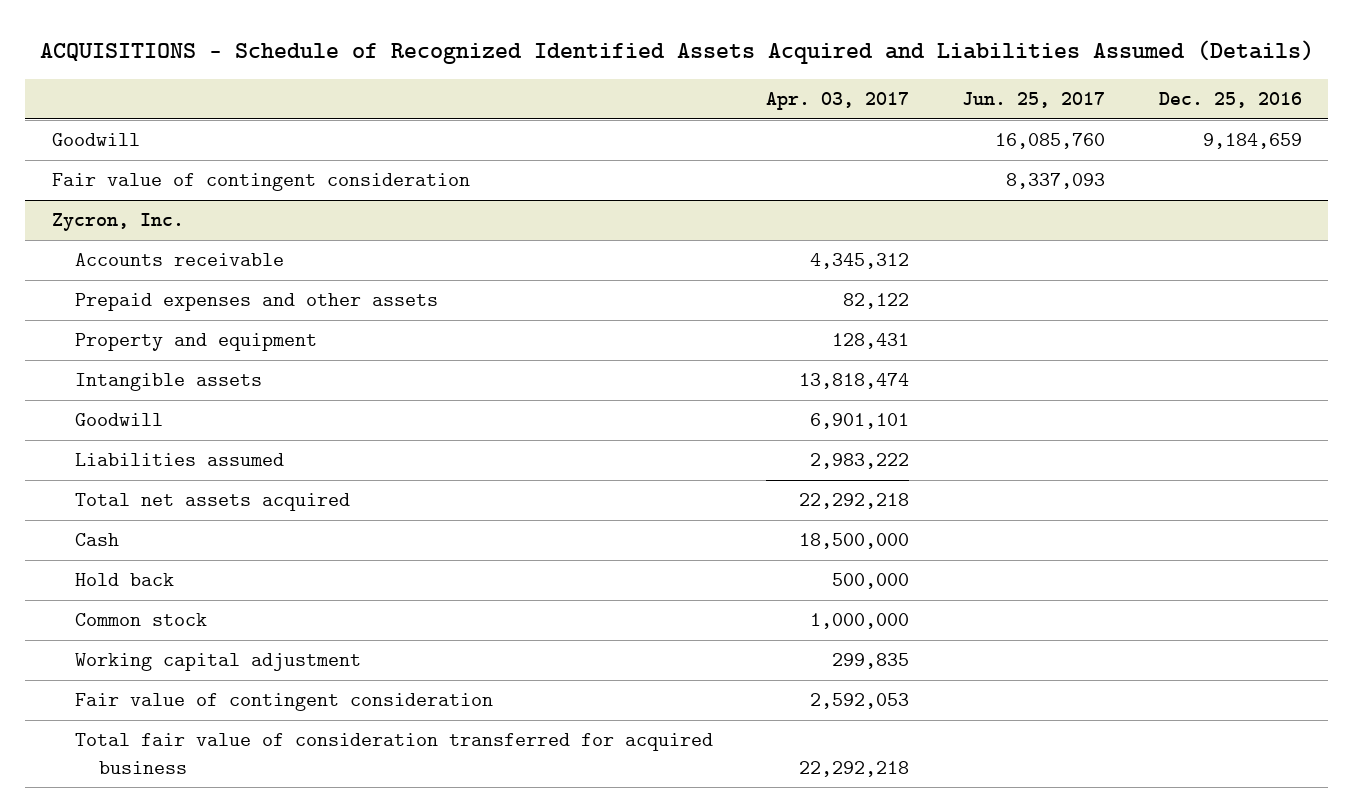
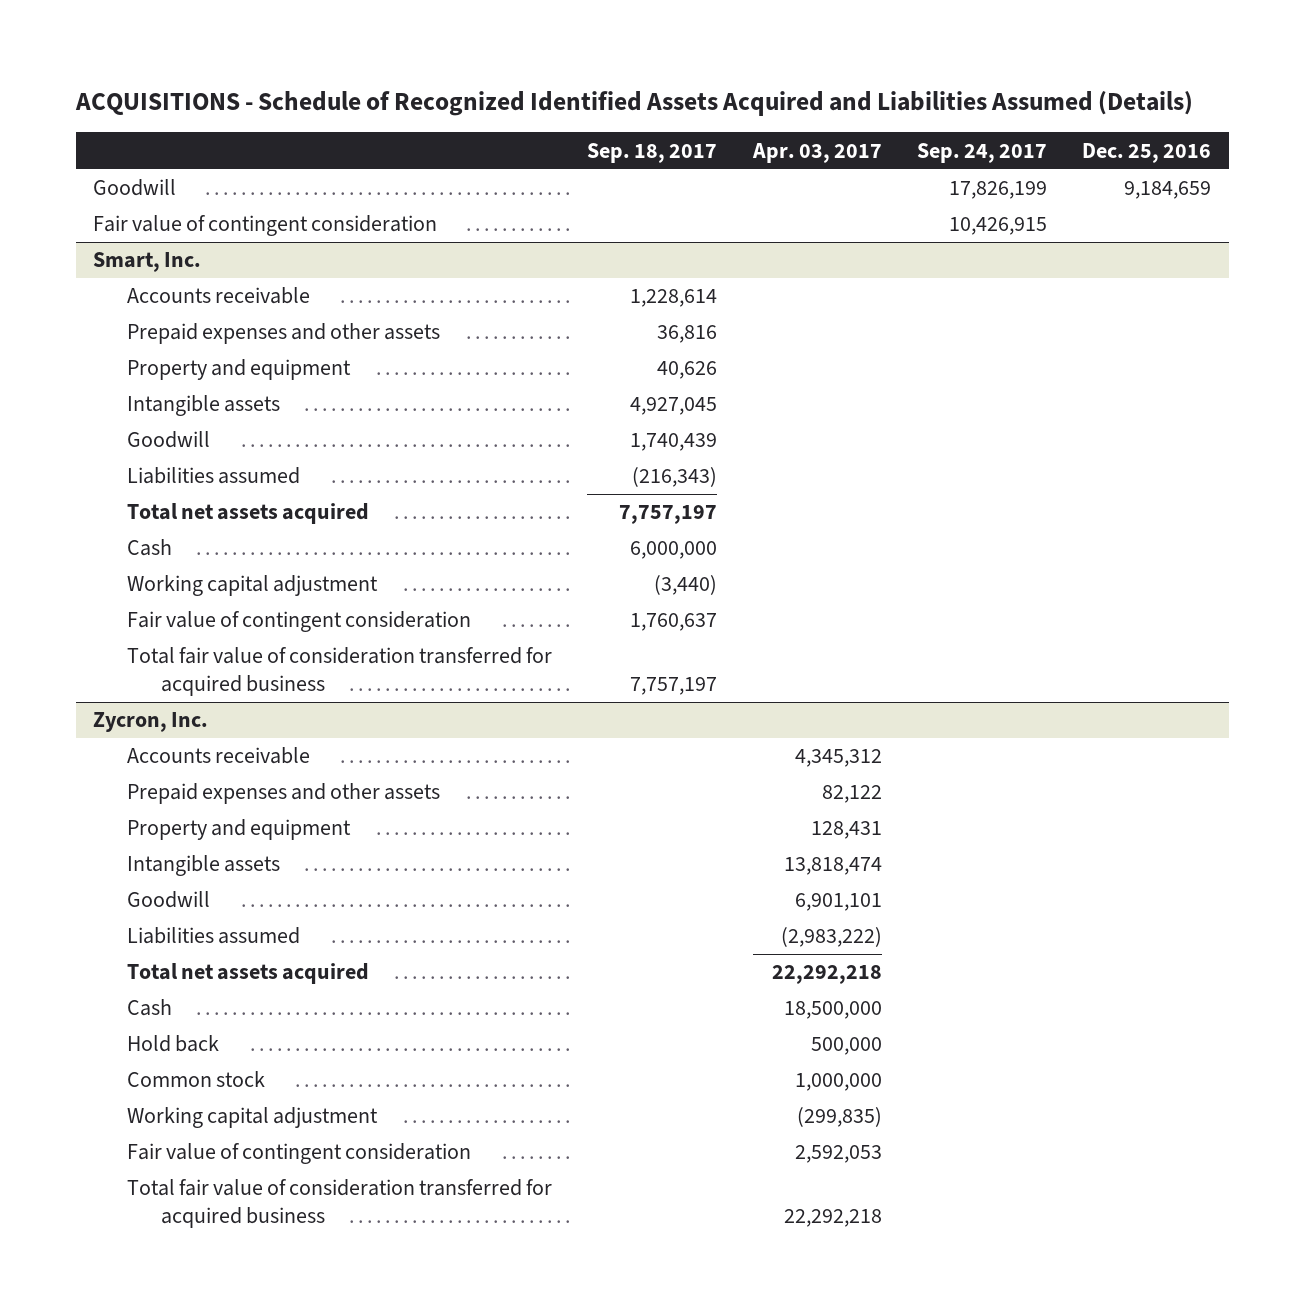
[962,92,1106,109] Jun. 25, 2017 -> none
none -> [587,142,718,163] Sep. 18, 2017
none -> [916,142,1047,163] Sep. 24, 2017
none -> [93,252,202,273] Smart, Inc.
none -> [127,287,311,305] Accounts receivable
none -> [127,323,441,345] Prepaid expenses and other assets
none -> [127,359,352,381] Property and equipment
none -> [127,395,281,417] Intangible assets
none -> [127,431,211,449] Goodwill
none -> [127,467,301,485] Liabilities assumed
none -> [127,503,370,525] Total net assets acquired
none -> [127,539,173,557] Cash
none -> [127,575,379,597] Working capital adjustment
none -> [127,611,472,633] Fair value of contingent consideration
none -> [127,647,553,697] Total fair value of consideration transferred for acquired business
[810,453,910,470] 2,983,222 -> [780,927,882,948] (2,983,222)
[832,653,910,670] 299,835 -> [796,1107,882,1128] (299,835)

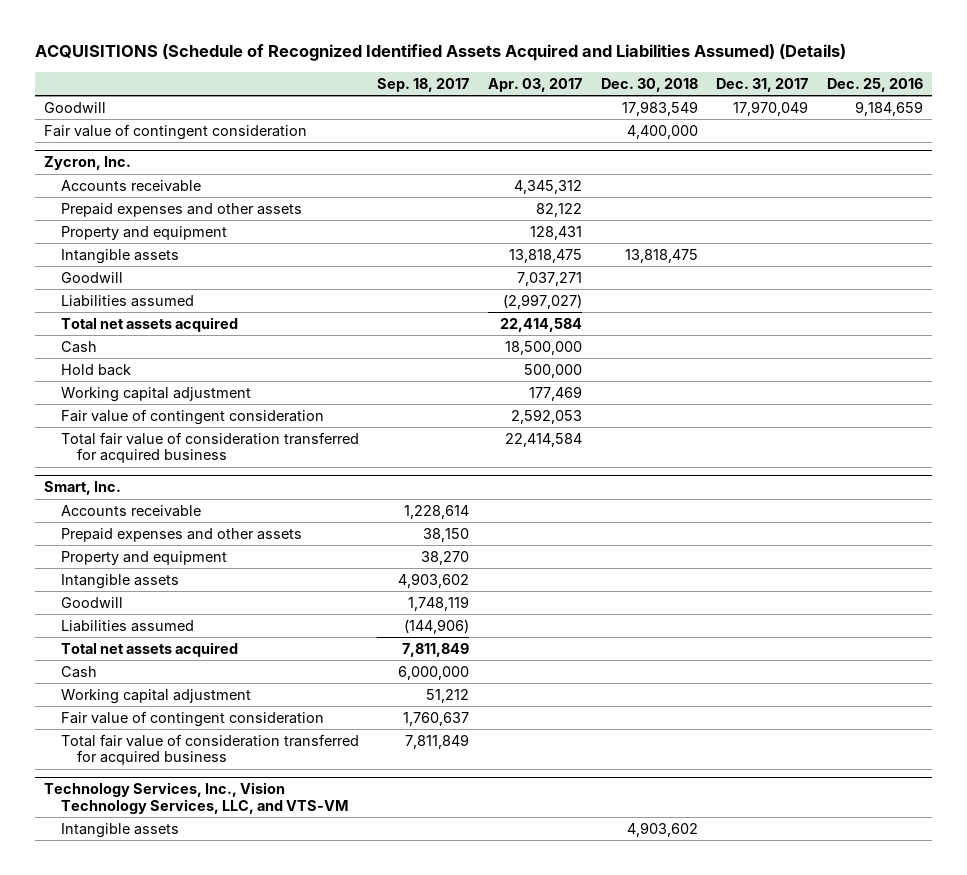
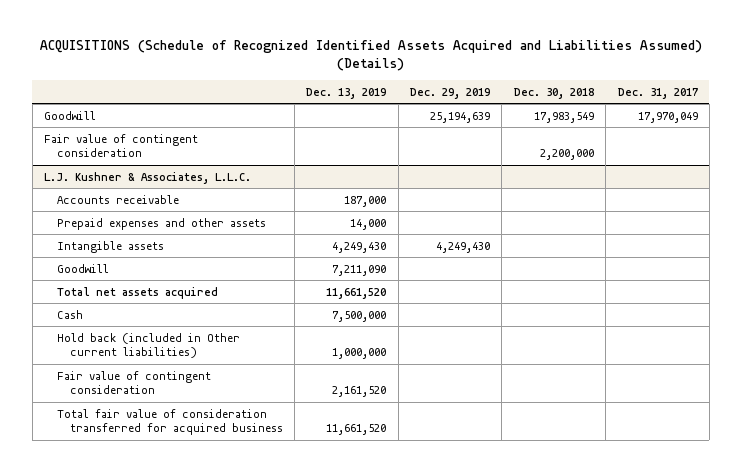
[377,77,470,92] Sep. 18, 2017 -> none
[487,77,582,92] Apr. 03, 2017 -> none
[826,77,923,92] Dec. 25, 2016 -> none
none -> [306,87,387,99] Dec. 13, 2019
none -> [410,87,491,99] Dec. 29, 2019
[44,156,132,171] Zycron, Inc. -> none
[60,179,201,192] Accounts receivable -> none
[60,202,302,217] Prepaid expenses and other assets -> none
[60,225,227,240] Property and equipment -> none
[60,248,179,264] Intangible assets -> none
[60,271,123,283] Goodwill -> none
[60,294,194,307] Liabilities assumed -> none
[60,316,238,332] Total net assets acquired -> none
[60,340,97,353] Cash -> none
[60,363,131,376] Hold back -> none
[60,386,251,402] Working capital adjustment -> none
[60,408,324,425] Fair value of contingent consideration -> none
[60,431,359,464] Total fair value of consideration transferred for acquired business -> none
[44,481,122,496] Smart, Inc. -> none
[60,504,201,517] Accounts receivable -> none
[60,527,302,542] Prepaid expenses and other assets -> none
[60,550,227,565] Property and equipment -> none
[60,573,179,589] Intangible assets -> none
[60,596,123,608] Goodwill -> none
[60,619,194,632] Liabilities assumed -> none
[60,641,238,657] Total net assets acquired -> none
[60,665,97,678] Cash -> none
[60,688,251,704] Working capital adjustment -> none
[60,710,324,727] Fair value of contingent consideration -> none
[60,733,359,766] Total fair value of consideration transferred for acquired business -> none
[44,782,349,814] Technology Services, Inc., Vision Technology Services, LLC, and VTS-VM -> none
[60,822,179,838] Intangible assets -> none
[626,124,698,139] 4,400,000 -> [539,149,594,161] 2,200,000
none -> [43,171,251,184] L.J. Kushner & Associates, L.L.C.
none -> [56,194,179,204] Accounts receivable
none -> [56,217,266,230] Prepaid expenses and other assets
none -> [56,240,164,253] Intangible assets
none -> [56,263,109,273] Goodwill
none -> [56,286,218,299] Total net assets acquired
none -> [56,309,83,319] Cash
none -> [56,332,240,359] Hold back (included in Other current liabilities)
none -> [56,370,211,395] Fair value of contingent consideration
none -> [56,408,283,436] Total fair value of consideration transferred for acquired business

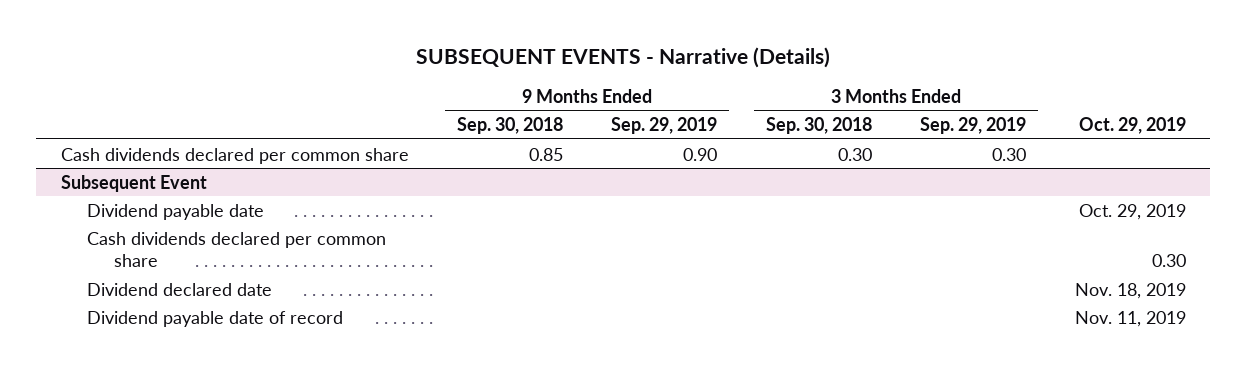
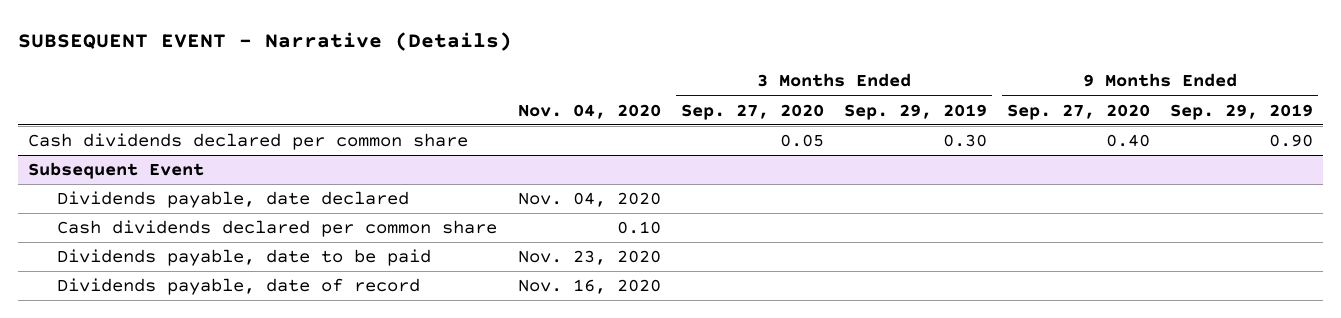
[416,47,831,69] SUBSEQUENT EVENTS - Narrative (Details) -> [18,32,513,52] SUBSEQUENT EVENT - Narrative (Details)
[456,116,563,134] Sep. 30, 2018 -> none
[765,116,872,134] Sep. 30, 2018 -> none
[1078,116,1186,134] Oct. 29, 2019 -> none
none -> [517,103,661,119] Nov. 04, 2020
none -> [680,103,824,120] Sep. 27, 2020
none -> [1006,103,1150,120] Sep. 27, 2020
[87,203,265,220] Dividend payable date -> [57,191,410,209] Dividends payable, date declared
[87,282,273,296] Dividend declared date -> none
none -> [57,249,432,267] Dividends payable, date to be paid
[87,310,344,327] Dividend payable date of record -> [57,278,421,296] Dividends payable, date of record

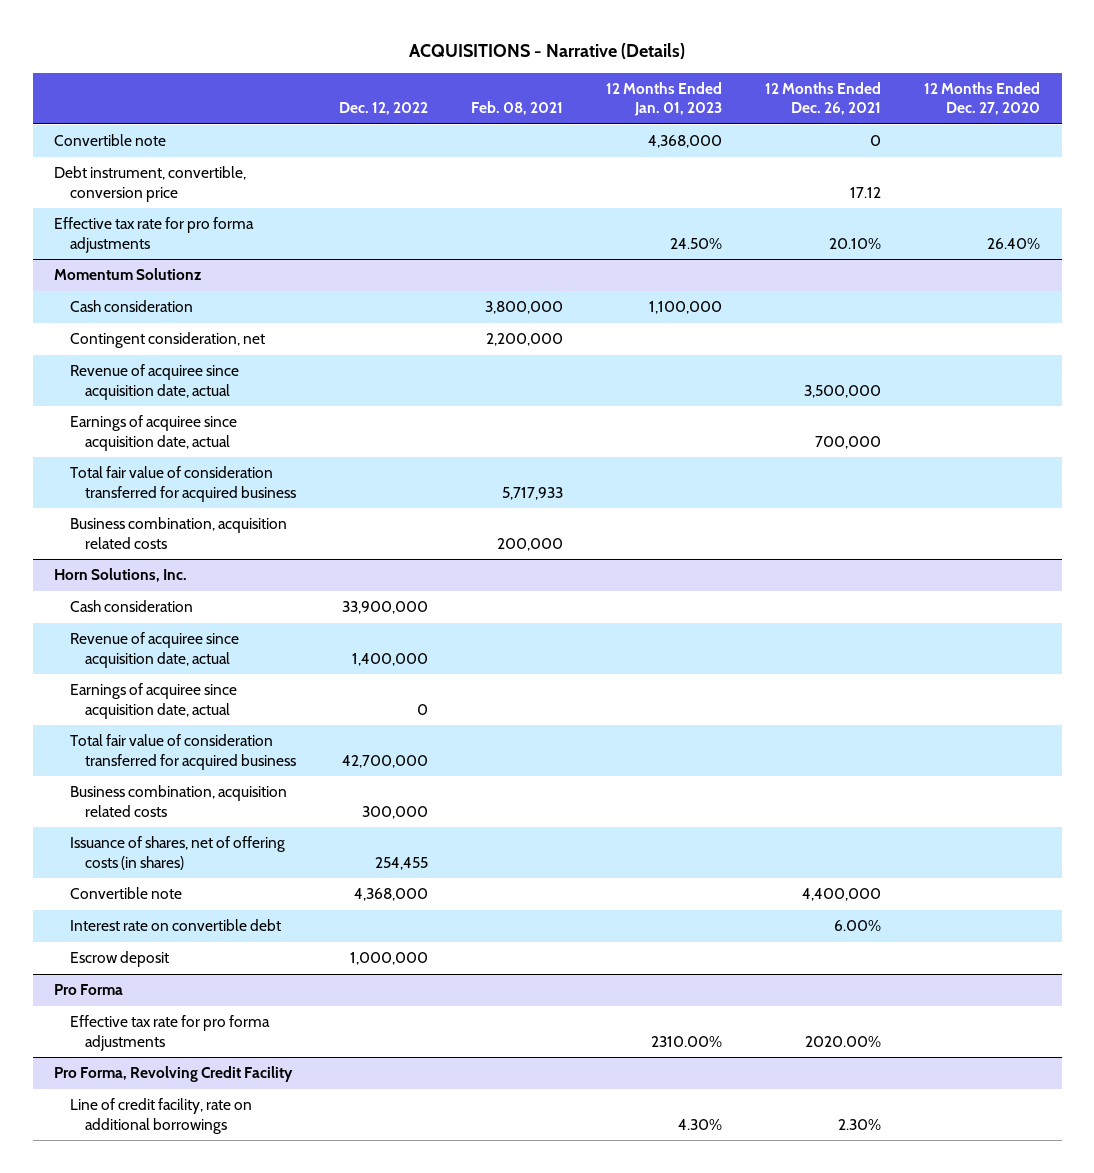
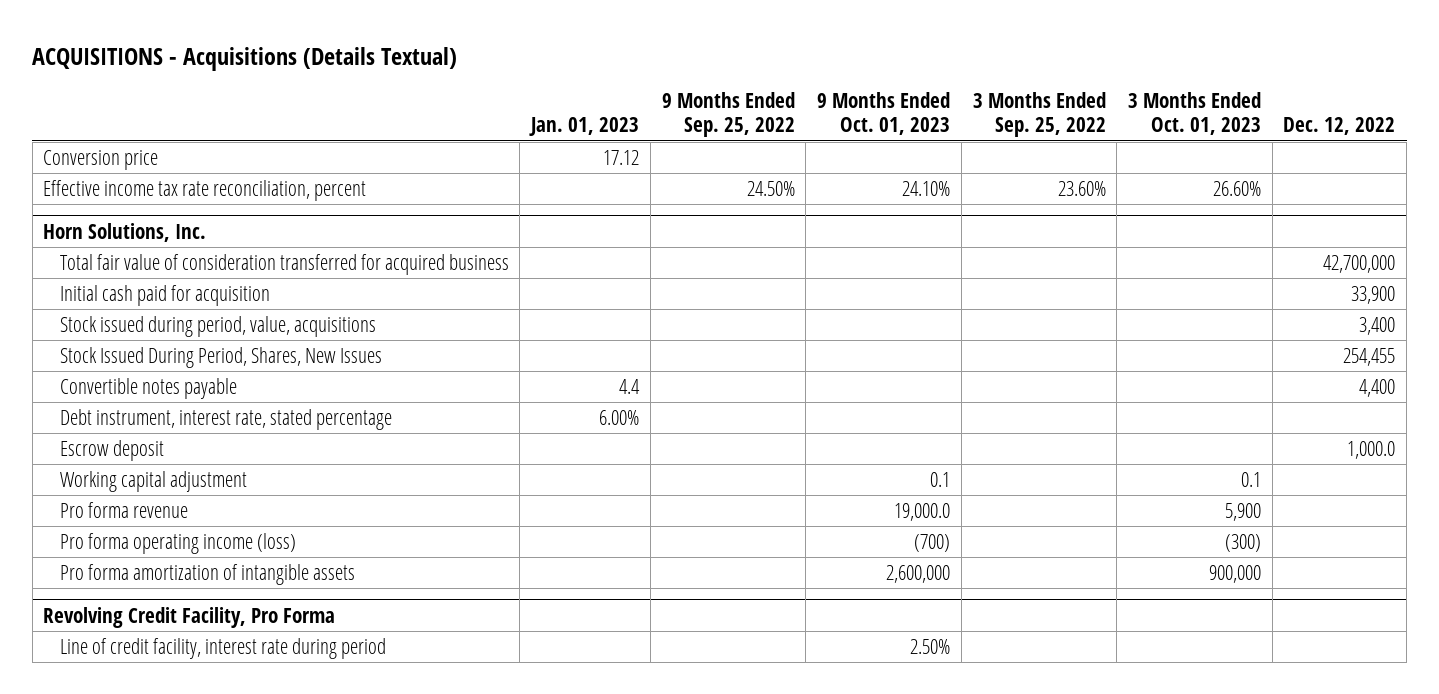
[409,42,686,59] ACQUISITIONS - Narrative (Details) -> [32,46,458,71] ACQUISITIONS - Acquisitions (Details Textual)
[471,101,564,116] Feb. 08, 2021 -> none
[606,81,723,117] 12 Months Ended Jan. 01, 2023 -> none
[765,81,882,116] 12 Months Ended Dec. 26, 2021 -> none
[924,81,1041,116] 12 Months Ended Dec. 27, 2020 -> none
none -> [529,117,640,137] Jan. 01, 2023
none -> [661,92,795,138] 9 Months Ended Sep. 25, 2022
none -> [817,92,951,136] 9 Months Ended Oct. 01, 2023
none -> [972,92,1106,138] 3 Months Ended Sep. 25, 2022
none -> [1127,92,1261,136] 3 Months Ended Oct. 01, 2023
[54,134,167,147] Convertible note -> none
[54,268,202,281] Momentum Solutionz -> none
[69,300,193,313] Cash consideration -> none
[69,332,265,349] Contingent consideration, net -> none
[69,364,239,400] Revenue of acquiree since acquisition date, actual -> none
[69,415,237,451] Earnings of acquiree since acquisition date, actual -> none
[69,466,297,502] Total fair value of consideration transferred for acquired business -> none
[69,517,287,549] Business combination, acquisition related costs -> none
[54,166,247,202] Debt instrument, convertible, conversion price -> [43,150,159,171] Conversion price
[54,217,255,253] Effective tax rate for pro forma adjustments -> [43,180,367,202] Effective income tax rate reconciliation, percent
[69,600,193,613] Cash consideration -> none
[69,632,239,668] Revenue of acquiree since acquisition date, actual -> none
[69,683,237,719] Earnings of acquiree since acquisition date, actual -> none
[69,785,287,817] Business combination, acquisition related costs -> none
[54,984,124,996] Pro Forma -> none
[69,1015,270,1051] Effective tax rate for pro forma adjustments -> none
none -> [59,285,270,307] Initial cash paid for acquisition
none -> [59,316,376,338] Stock issued during period, value, acquisitions
[69,836,285,870] Issuance of shares, net of offering costs (in shares) -> [59,347,382,369] Stock Issued During Period, Shares, New Issues
[69,887,182,900] Convertible note -> [59,378,237,400] Convertible notes payable
[354,888,429,902] 4,368,000 -> [1359,379,1396,398] 4,400
[69,919,281,932] Interest rate on convertible debt -> [59,409,392,431] Debt instrument, interest rate, stated percentage
[350,952,429,966] 1,000,000 -> [1347,441,1396,460] 1,000.0
none -> [59,471,247,493] Working capital adjustment
none -> [59,502,188,519] Pro forma revenue
none -> [59,533,296,555] Pro forma operating income (loss)
none -> [59,564,355,586] Pro forma amortization of intangible assets
[54,1066,294,1083] Pro Forma, Revolving Credit Facility -> [43,607,336,629] Revolving Credit Facility, Pro Forma
[69,1098,252,1134] Line of credit facility, rate on additional borrowings -> [59,638,386,660] Line of credit facility, interest rate during period

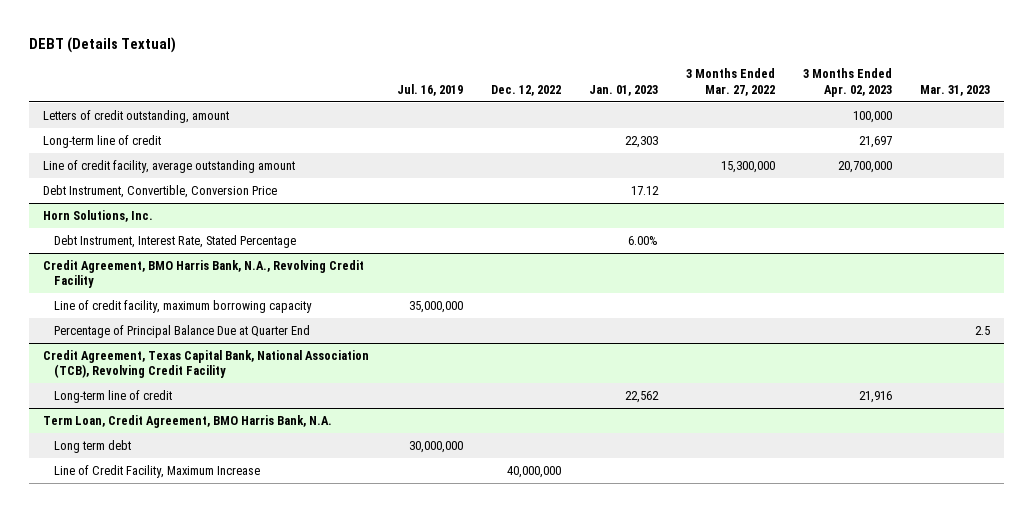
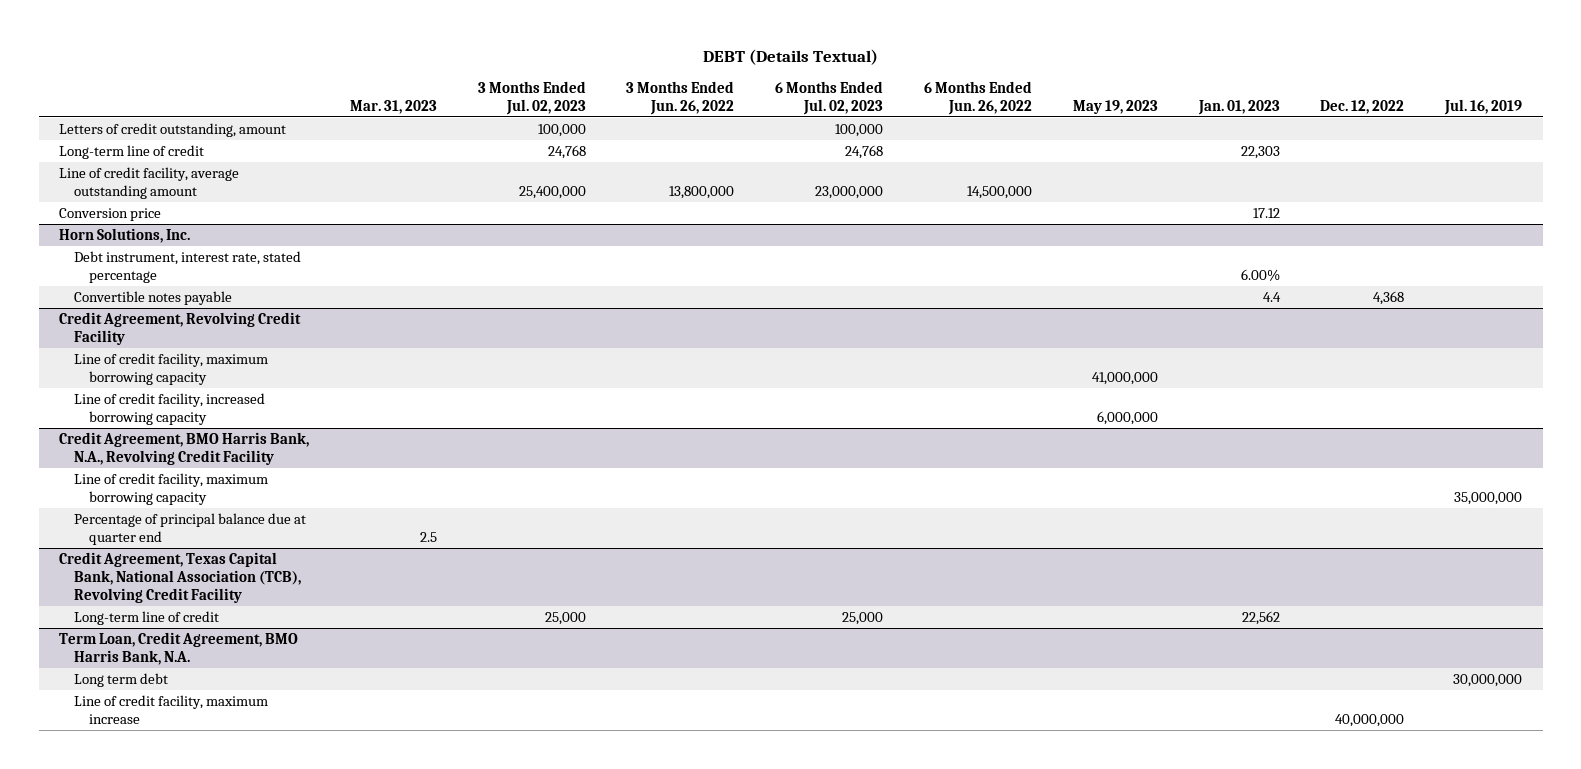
[686,68,776,96] 3 Months Ended Mar. 27, 2022 -> none
[803,68,893,97] 3 Months Ended Apr. 02, 2023 -> none
none -> [477,81,586,115] 3 Months Ended Jul. 02, 2023
none -> [626,81,735,115] 3 Months Ended Jun. 26, 2022
none -> [775,81,884,115] 6 Months Ended Jul. 02, 2023
none -> [924,81,1033,115] 6 Months Ended Jun. 26, 2022
none -> [1072,99,1158,114] May 19, 2023
[43,184,278,198] Debt Instrument, Convertible, Conversion Price -> [59,208,162,222] Conversion price
[54,234,297,248] Debt Instrument, Interest Rate, Stated Percentage -> [74,251,302,283] Debt instrument, interest rate, stated percentage
none -> [74,291,233,306] Convertible notes payable
none -> [59,312,302,345] Credit Agreement, Revolving Credit Facility
none -> [74,353,269,385] Line of credit facility, maximum borrowing capacity
none -> [74,393,266,425] Line of credit facility, increased borrowing capacity
[54,324,311,338] Percentage of Principal Balance Due at Quarter End -> [74,513,307,545] Percentage of principal balance due at quarter end
[54,464,261,478] Line of Credit Facility, Maximum Increase -> [74,695,269,724] Line of credit facility, maximum increase

